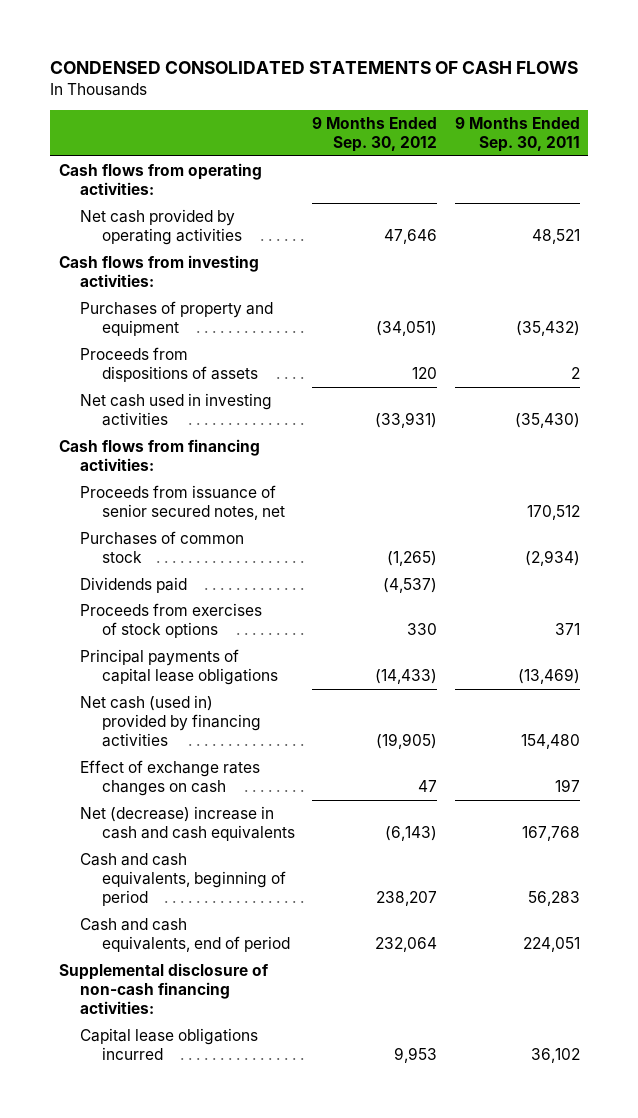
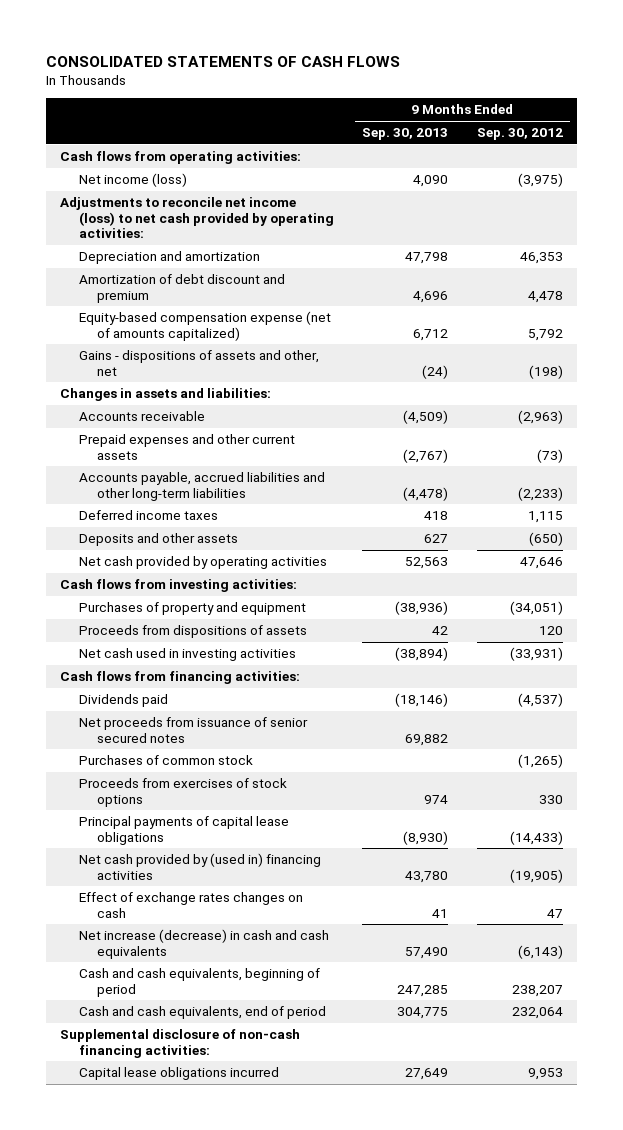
[49,60,578,74] CONDENSED CONSOLIDATED STATEMENTS OF CASH FLOWS -> [46,55,401,67] CONSOLIDATED STATEMENTS OF CASH FLOWS
[454,116,580,153] 9 Months Ended Sep. 30, 2011 -> none
none -> [362,128,449,141] Sep. 30, 2013
none -> [78,173,187,188] Net income (loss)
none -> [60,197,334,238] Adjustments to reconcile net income (loss) to net cash provided by operating activities:
none -> [78,251,260,265] Depreciation and amortization
none -> [78,274,285,303] Amortization of debt discount and premium
none -> [78,311,331,341] Equity-based compensation expense (net of amounts capitalized)
none -> [78,350,319,376] Gains - dispositions of assets and other, net
none -> [60,388,272,402] Changes in assets and liabilities:
none -> [78,411,205,422] Accounts receivable
none -> [78,434,295,460] Prepaid expenses and other current assets
none -> [78,472,325,501] Accounts payable, accrued liabilities and other long-term liabilities
none -> [78,510,218,521] Deferred income taxes
none -> [78,533,238,547] Deposits and other assets
[80,484,285,521] Proceeds from issuance of senior secured notes, net -> none
none -> [78,717,308,743] Net proceeds from issuance of senior secured notes
[80,530,245,564] Purchases of common stock -> [78,755,253,766] Purchases of common stock
[80,694,261,748] Net cash (used in) provided by financing activities -> [78,853,321,880] Net cash provided by (used in) financing activities
[80,805,295,842] Net (decrease) increase in cash and cash equivalents -> [78,929,329,959] Net increase (decrease) in cash and cash equivalents

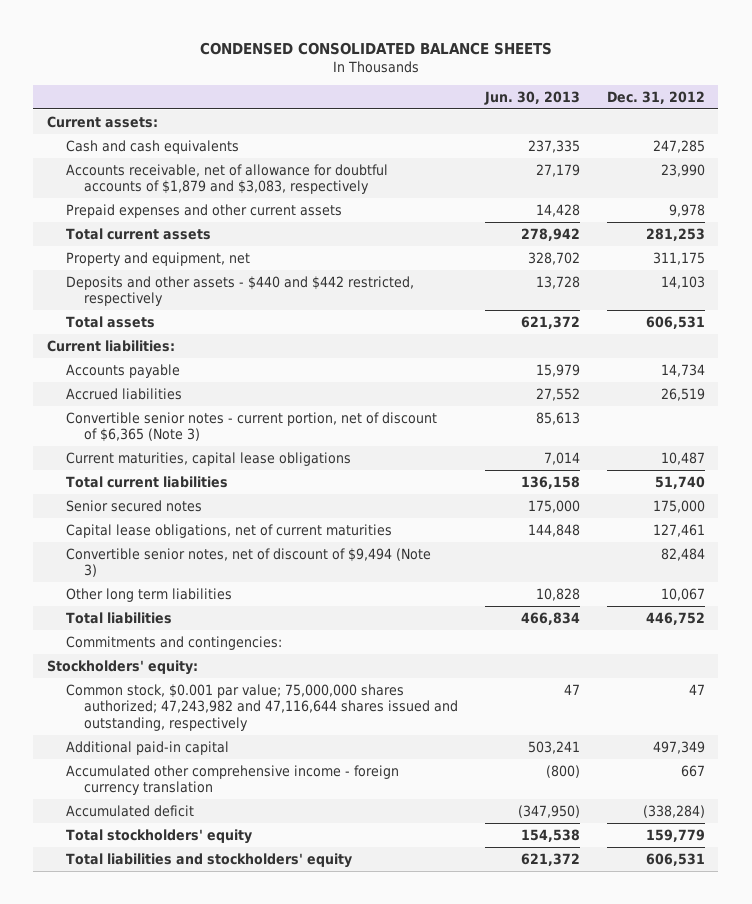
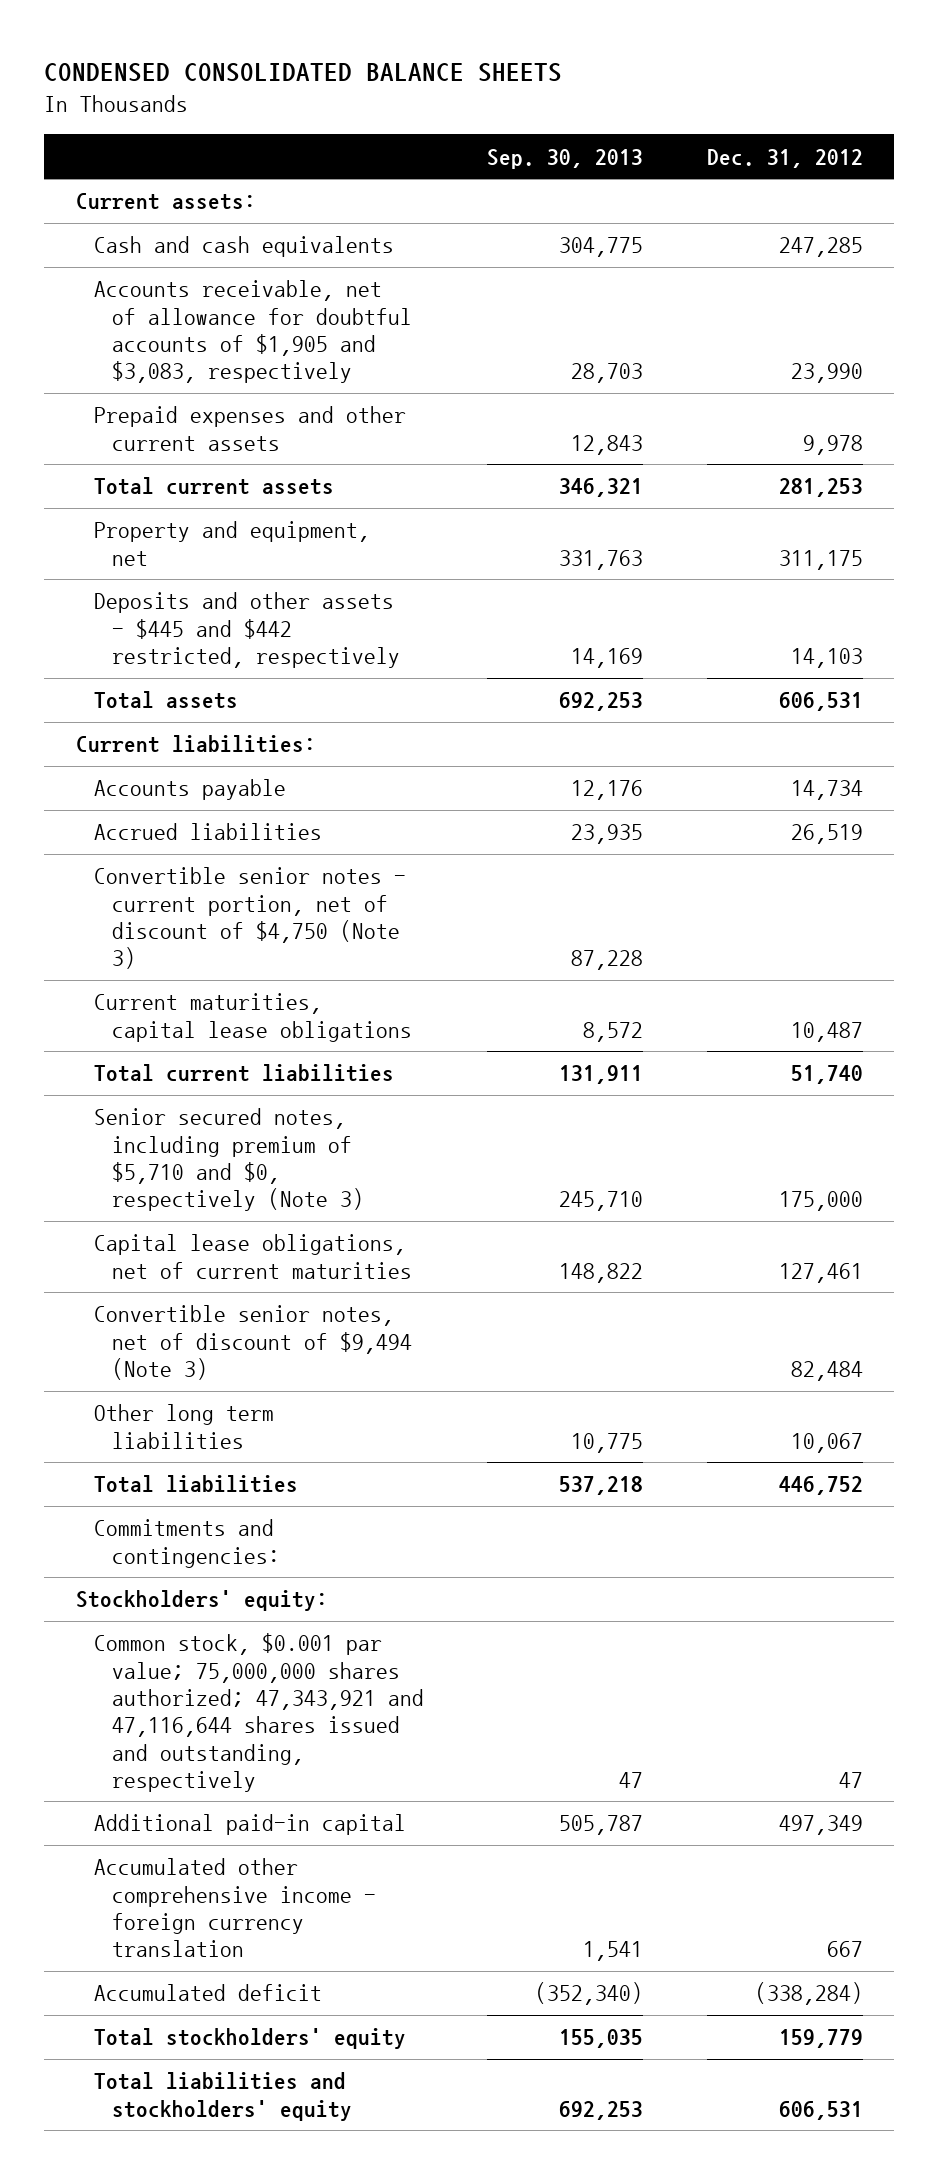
[484,90,581,105] Jun. 30, 2013 -> none
none -> [487,148,644,169] Sep. 30, 2013
[65,163,388,195] Accounts receivable, net of allowance for doubtful accounts of $1,879 and $3,083, respectively -> [93,280,413,384] Accounts receivable, net of allowance for doubtful accounts of $1,905 and $3,083, respectively
[65,275,414,307] Deposits and other assets - $440 and $442 restricted, respectively -> [93,592,401,668] Deposits and other assets - $445 and $442 restricted, respectively
[65,411,437,443] Convertible senior notes - current portion, net of discount of $6,365 (Note 3) -> [93,867,406,970] Convertible senior notes - current portion, net of discount of $4,750 (Note 3)
[65,499,202,512] Senior secured notes -> [93,1108,365,1212] Senior secured notes, including premium of $5,710 and $0, respectively (Note 3)
[65,683,459,731] Common stock, $0.001 par value; 75,000,000 shares authorized; 47,243,982 and 47,116,644 shares issued and outstanding, respectively -> [93,1633,425,1792] Common stock, $0.001 par value; 75,000,000 shares authorized; 47,343,921 and 47,116,644 shares issued and outstanding, respectively

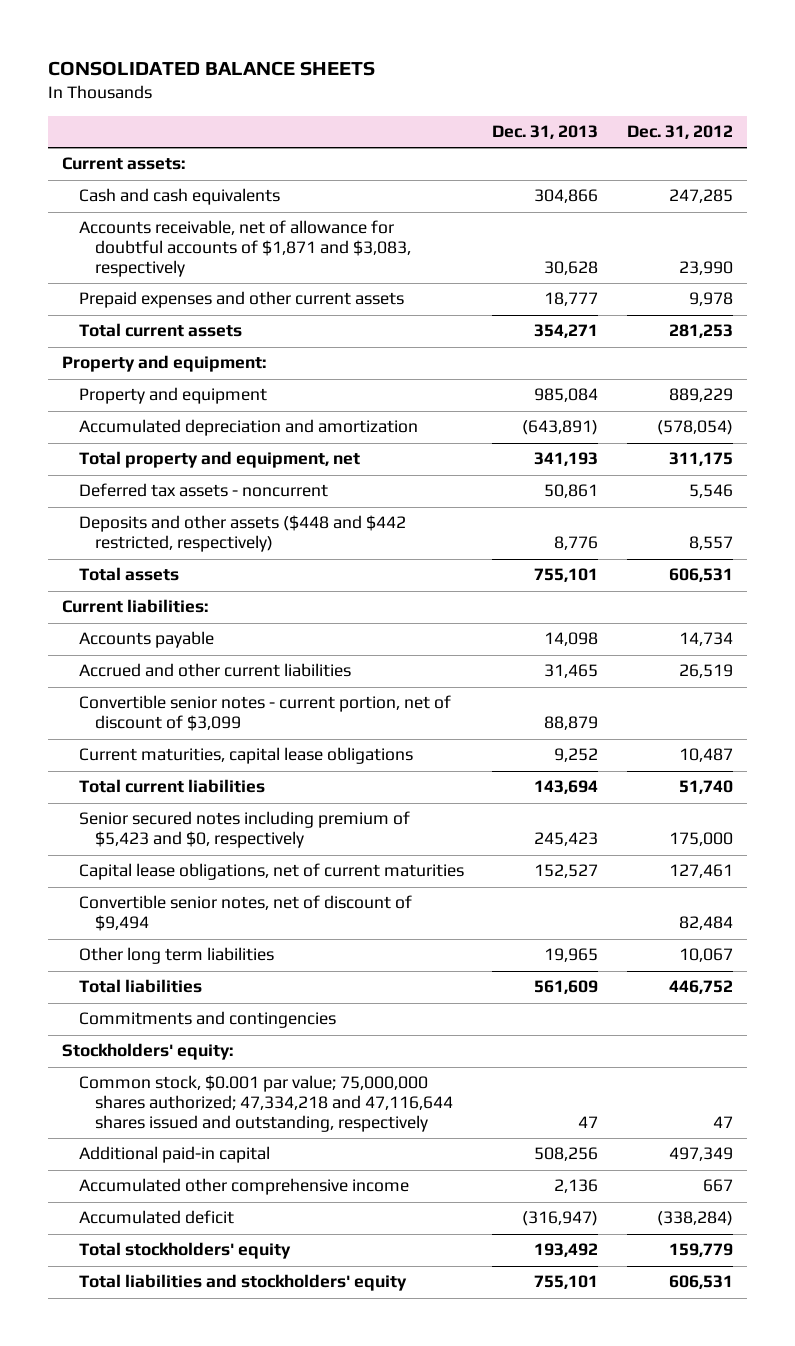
[44,62,563,82] CONDENSED CONSOLIDATED BALANCE SHEETS -> [48,60,376,76] CONSOLIDATED BALANCE SHEETS
[487,148,644,169] Sep. 30, 2013 -> none
none -> [492,124,599,139] Dec. 31, 2013
[93,280,413,384] Accounts receivable, net of allowance for doubtful accounts of $1,905 and $3,083, respectively -> [78,220,412,278] Accounts receivable, net of allowance for doubtful accounts of $1,871 and $3,083, respectively
none -> [62,355,267,373] Property and equipment:
none -> [78,387,267,405] Property and equipment
none -> [78,419,418,437] Accumulated depreciation and amortization
[93,521,370,566] Property and equipment, net -> [78,451,360,469] Total property and equipment, net
none -> [78,483,328,498] Deferred tax assets - noncurrent
[93,592,401,668] Deposits and other assets - $445 and $442 restricted, respectively -> [78,515,406,553] Deposits and other assets ($448 and $442 restricted, respectively)
[790,647,863,668] 14,103 -> [689,536,734,551] 8,557
[93,823,322,841] Accrued liabilities -> [78,663,351,678] Accrued and other current liabilities
[93,867,406,970] Convertible senior notes - current portion, net of discount of $4,750 (Note 3) -> [78,695,451,732] Convertible senior notes - current portion, net of discount of $3,099
[93,1108,365,1212] Senior secured notes, including premium of $5,710 and $0, respectively (Note 3) -> [78,811,410,849] Senior secured notes including premium of $5,423 and $0, respectively
[93,1305,413,1380] Convertible senior notes, net of discount of $9,494 (Note 3) -> [78,895,412,932] Convertible senior notes, net of discount of $9,494
[93,1519,281,1568] Commitments and contingencies: -> [78,1011,336,1029] Commitments and contingencies
[93,1633,425,1792] Common stock, $0.001 par value; 75,000,000 shares authorized; 47,343,921 and 47,116,644 shares issued and outstanding, respectively -> [78,1075,454,1133] Common stock, $0.001 par value; 75,000,000 shares authorized; 47,334,218 and 47,116,644 shares issued and outstanding, respectively
[93,1858,377,1958] Accumulated other comprehensive income - foreign currency translation -> [78,1178,409,1196] Accumulated other comprehensive income

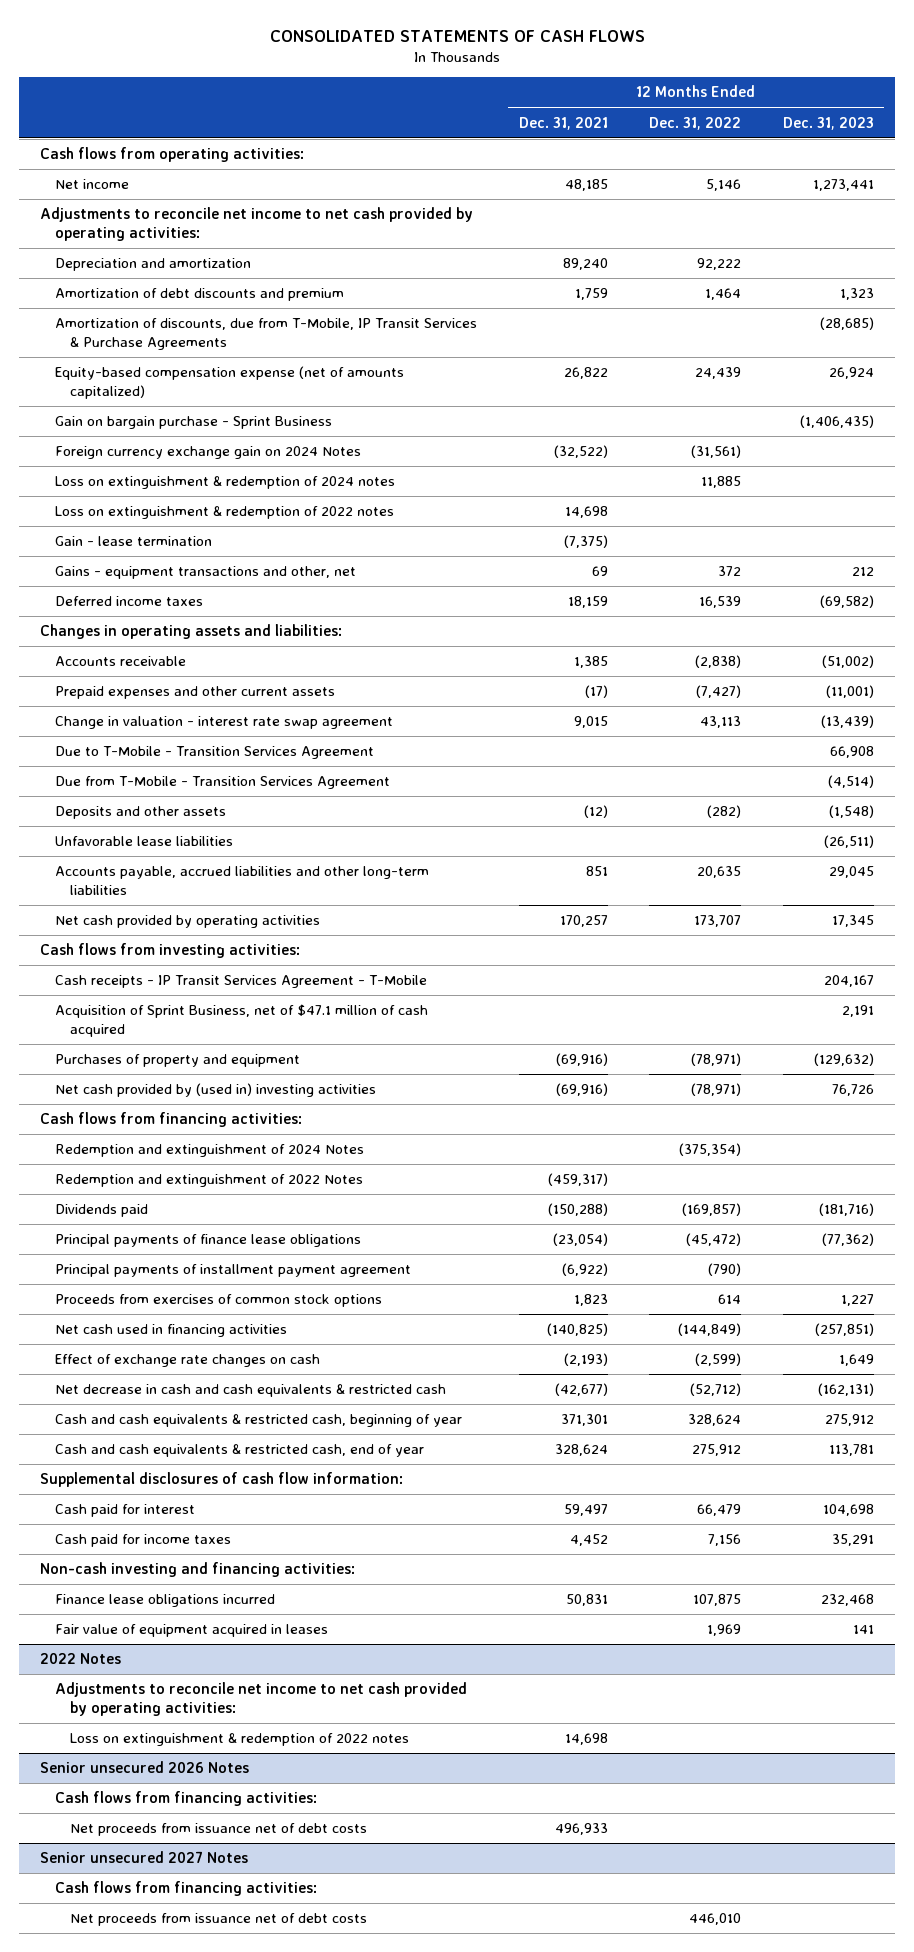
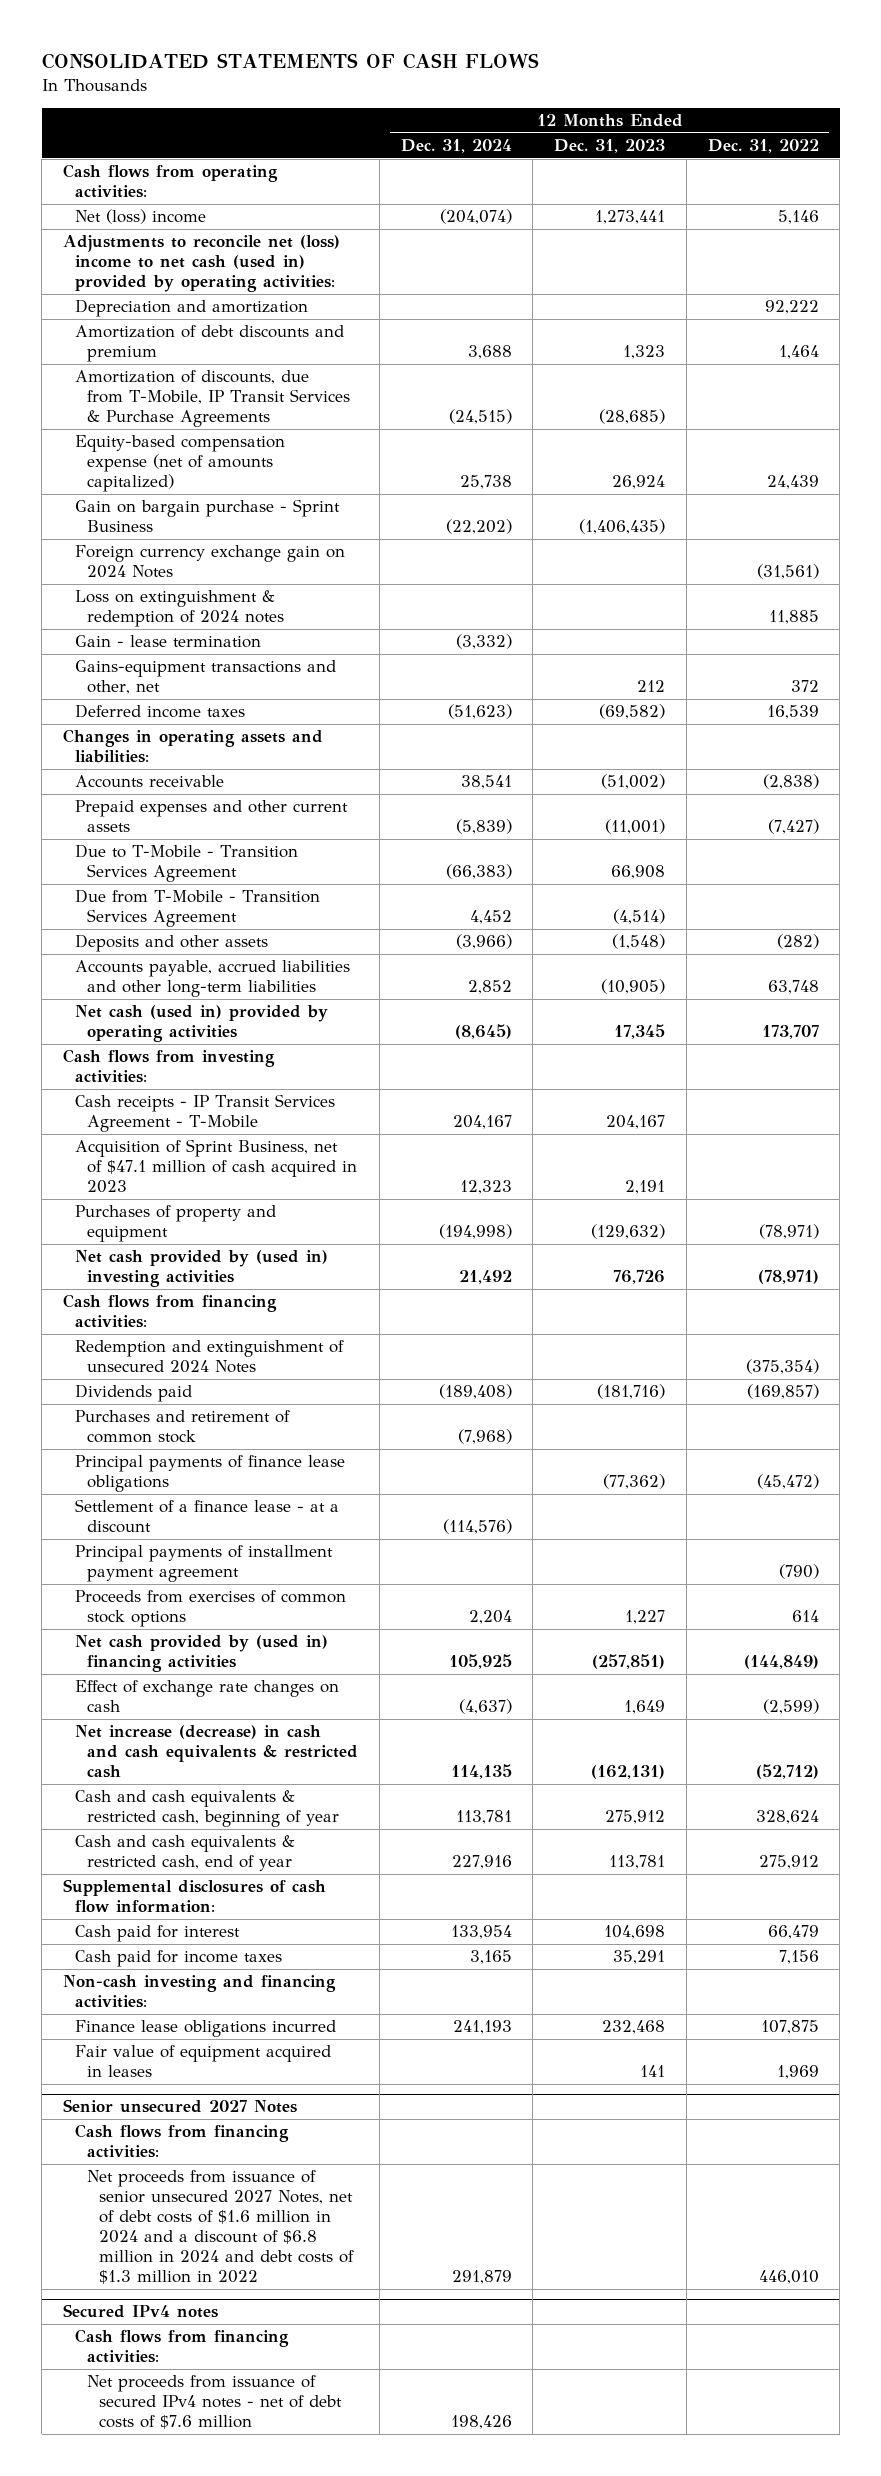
[518,116,608,130] Dec. 31, 2021 -> none
none -> [400,139,512,154] Dec. 31, 2024
[55,179,130,190] Net income -> [75,209,207,225] Net (loss) income
[39,207,473,242] Adjustments to reconcile net income to net cash provided by operating activities: -> [62,235,340,293] Adjustments to reconcile net (loss) income to net cash (used in) provided by operating activities:
[55,506,395,520] Loss on extinguishment & redemption of 2022 notes -> none
[55,566,357,580] Gains - equipment transactions and other, net -> [75,660,337,695] Gains-equipment transactions and other, net
[55,716,394,730] Change in valuation - interest rate swap agreement -> none
[55,836,234,847] Unfavorable lease liabilities -> none
[697,866,742,879] 20,635 -> [767,980,819,995] 63,748
[828,866,874,879] 29,045 -> [601,979,666,995] (10,905)
[55,915,321,929] Net cash provided by operating activities -> [75,1005,329,1043] Net cash (used in) provided by operating activities
[55,1004,429,1038] Acquisition of Sprint Business, net of $47.1 million of cash acquired -> [75,1139,358,1194] Acquisition of Sprint Business, net of $47.1 million of cash acquired in 2023
[55,1174,364,1188] Redemption and extinguishment of 2022 Notes -> none
[55,1144,365,1158] Redemption and extinguishment of 2024 Notes -> [75,1340,345,1374] Redemption and extinguishment of unsecured 2024 Notes
none -> [75,1410,291,1444] Purchases and retirement of common stock
none -> [75,1499,340,1534] Settlement of a finance lease - at a discount
[55,1324,288,1338] Net cash used in financing activities -> [75,1635,329,1673] Net cash provided by (used in) financing activities
[55,1384,447,1398] Net decrease in cash and cash equivalents & restricted cash -> [75,1725,359,1779] Net increase (decrease) in cash and cash equivalents & restricted cash
[39,1653,121,1665] 2022 Notes -> none
[55,1682,468,1717] Adjustments to reconcile net income to net cash provided by operating activities: -> none
[70,1733,410,1747] Loss on extinguishment & redemption of 2022 notes -> none
[39,1761,249,1774] Senior unsecured 2026 Notes -> none
[55,1791,318,1807] Cash flows from financing activities: -> none
[70,1823,368,1837] Net proceeds from issuance net of debt costs -> none
[70,1913,368,1927] Net proceeds from issuance net of debt costs -> [87,2170,355,2285] Net proceeds from issuance of senior unsecured 2027 Notes, net of debt costs of $1.6 million in 2024 and a discount of $6.8 million in 2024 and debt costs of $1.3 million in 2022
none -> [62,2304,218,2319] Secured IPv4 notes
none -> [75,2329,290,2364] Cash flows from financing activities:
none -> [87,2375,343,2430] Net proceeds from issuance of secured IPv4 notes - net of debt costs of $7.6 million

